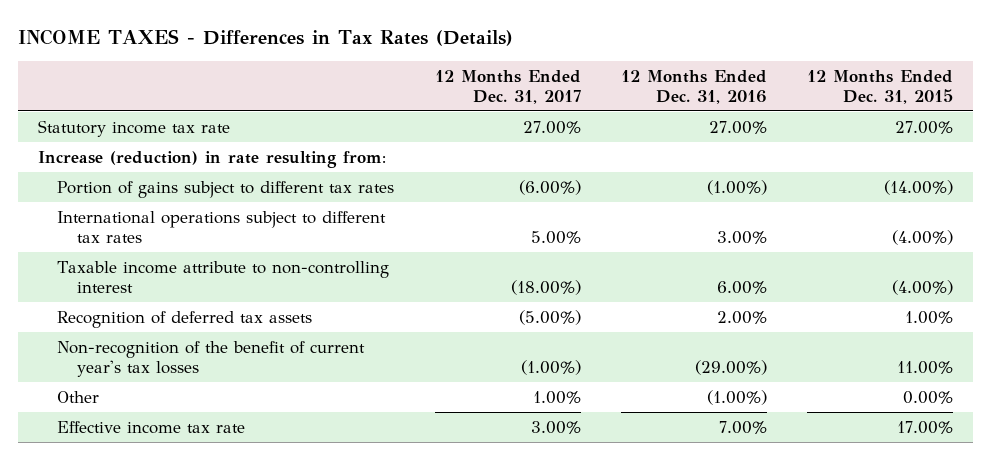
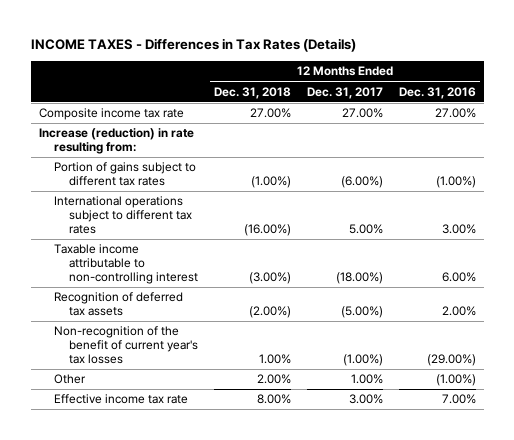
[806,70,953,105] 12 Months Ended Dec. 31, 2015 -> none
none -> [213,86,291,99] Dec. 31, 2018
[37,119,230,137] Statutory income tax rate -> [38,108,184,121] Composite income tax rate
[57,260,390,293] Taxable income attribute to non-controlling interest -> [53,244,198,284] Taxable income attributable to non-controlling interest

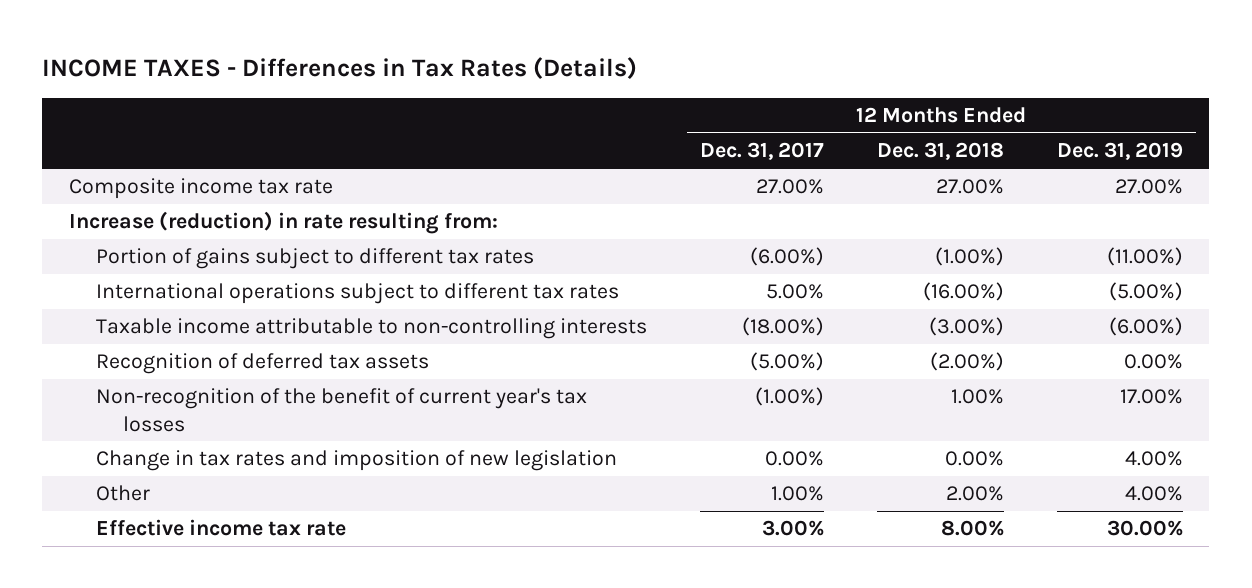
[398,86,476,99] Dec. 31, 2016 -> none
none -> [1056,142,1183,161] Dec. 31, 2019
[53,244,198,284] Taxable income attributable to non-controlling interest -> [96,318,648,340] Taxable income attributable to non-controlling interests
none -> [96,450,618,472] Change in tax rates and imposition of new legislation

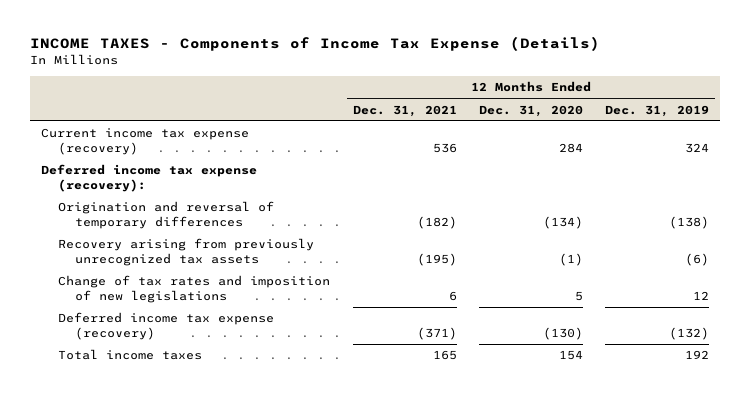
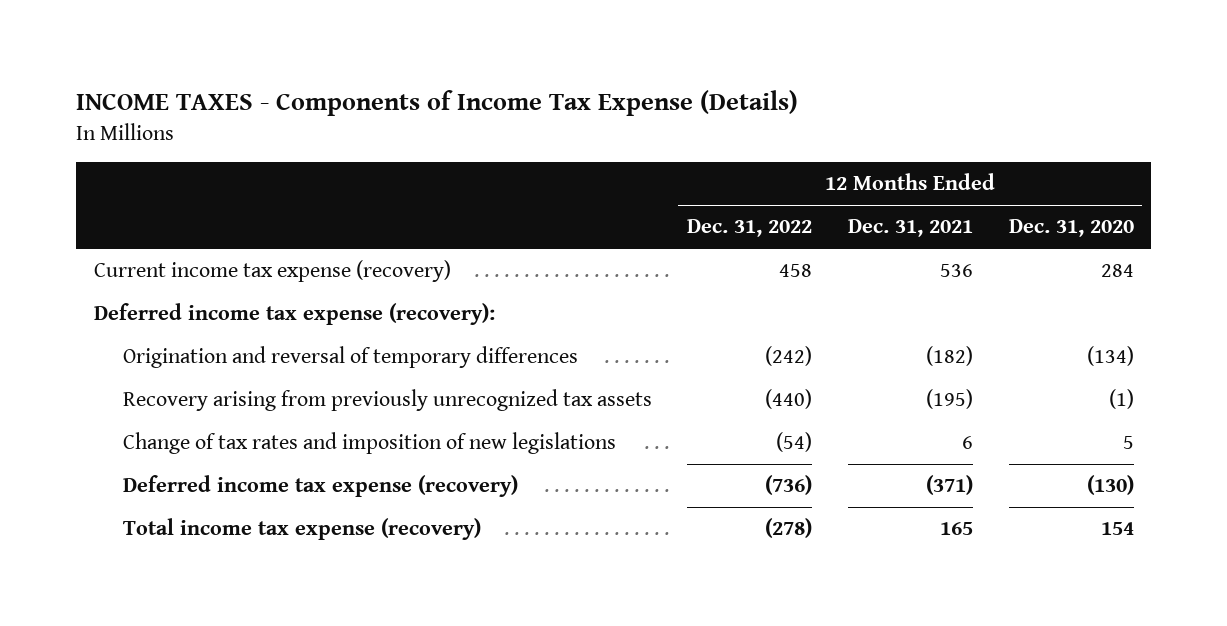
[604,104,709,117] Dec. 31, 2019 -> none
none -> [687,219,813,238] Dec. 31, 2022
[58,349,203,361] Total income taxes -> [122,518,481,541] Total income tax expense (recovery)

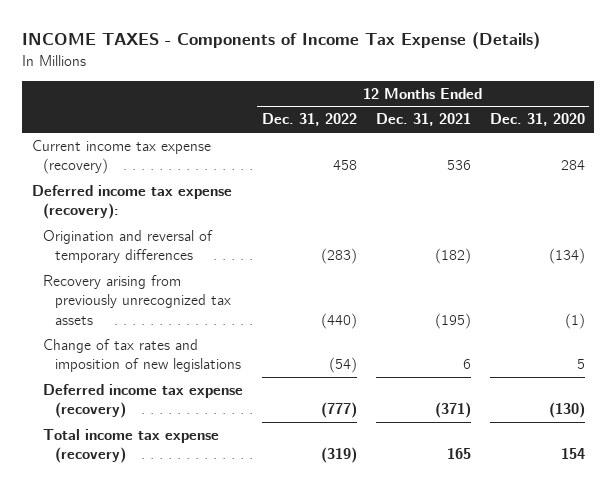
[765,346,813,367] (242) -> [321,248,358,265] (283)
[765,475,813,496] (736) -> [321,402,358,419] (777)
[765,518,813,539] (278) -> [321,447,358,464] (319)

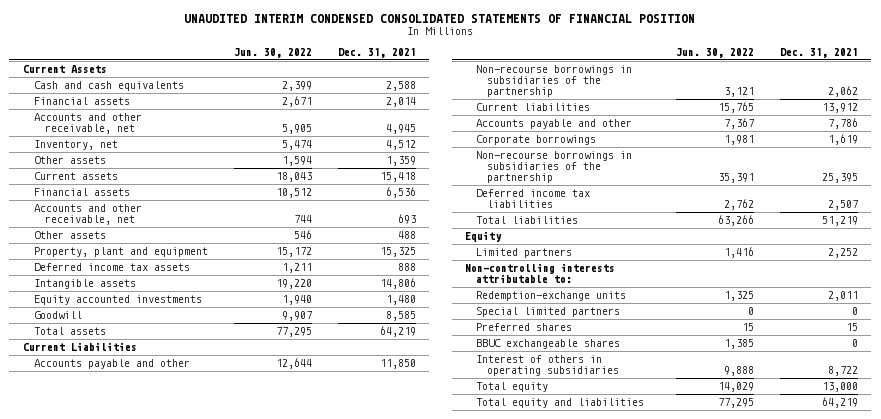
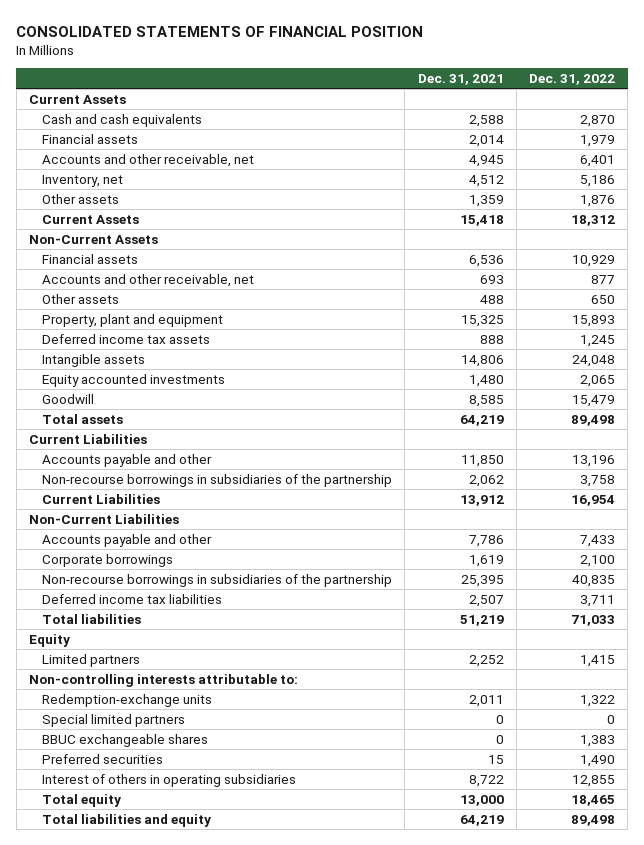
[184,14,696,24] UNAUDITED INTERIM CONDENSED CONSOLIDATED STATEMENTS OF FINANCIAL POSITION -> [16,25,424,37] CONSOLIDATED STATEMENTS OF FINANCIAL POSITION
[234,47,313,58] Jun. 30, 2022 -> none
none -> [529,73,616,85] Dec. 31, 2022
[33,171,118,180] Current assets -> [42,214,140,224] Current Assets
none -> [28,234,158,244] Non-Current Assets
[476,102,591,111] Current liabilities -> [42,493,161,504] Current Liabilities
none -> [28,513,179,524] Non-Current Liabilities
[476,322,573,331] Preferred shares -> none
none -> [42,753,164,764] Preferred securities
[476,397,645,408] Total equity and liabilities -> [42,813,212,827] Total liabilities and equity

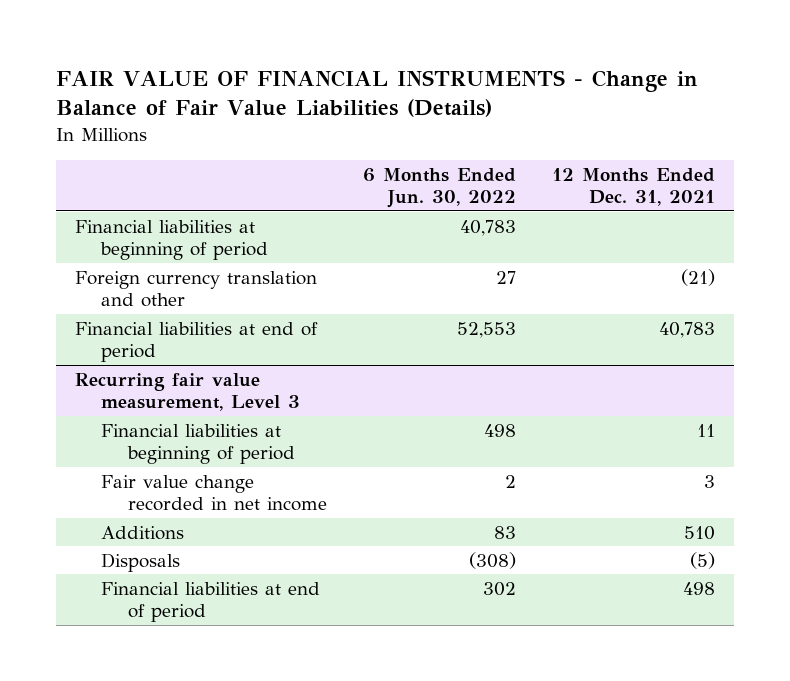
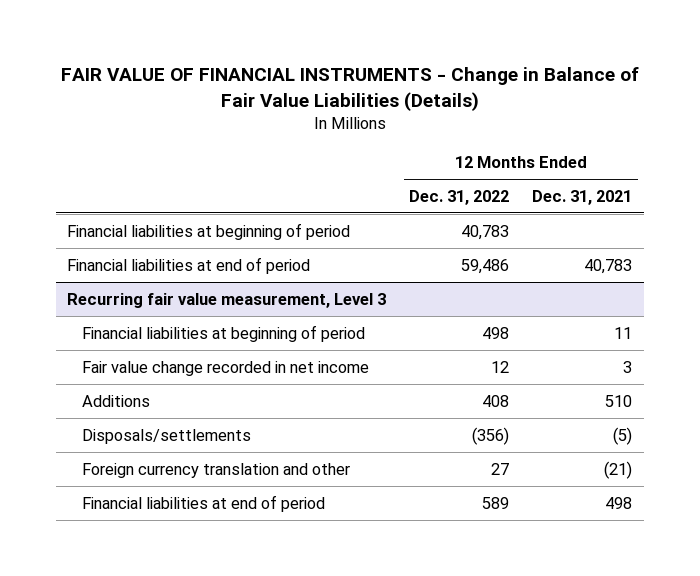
[363,167,517,208] 6 Months Ended Jun. 30, 2022 -> none
none -> [409,189,510,205] Dec. 31, 2022
[74,270,317,307] Foreign currency translation and other -> none
[101,552,181,572] Disposals -> [82,428,252,444] Disposals/settlements
none -> [82,462,351,478] Foreign currency translation and other

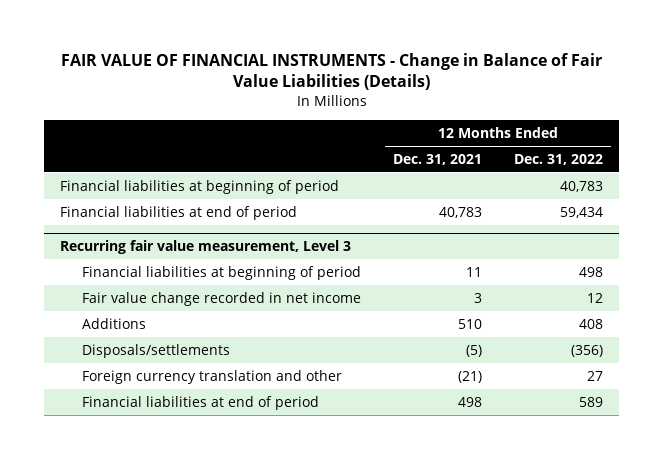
[461,258,510,274] 59,486 -> [560,206,604,218] 59,434

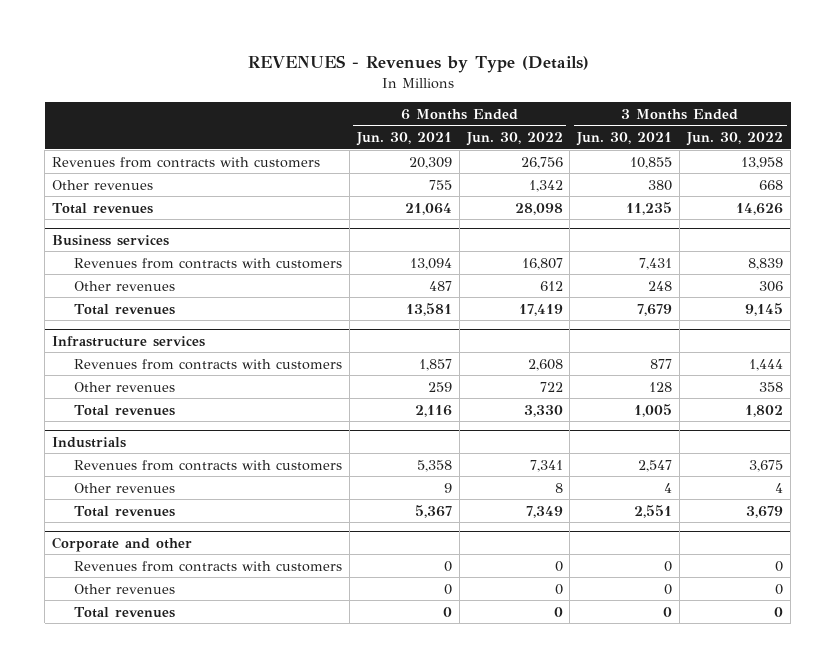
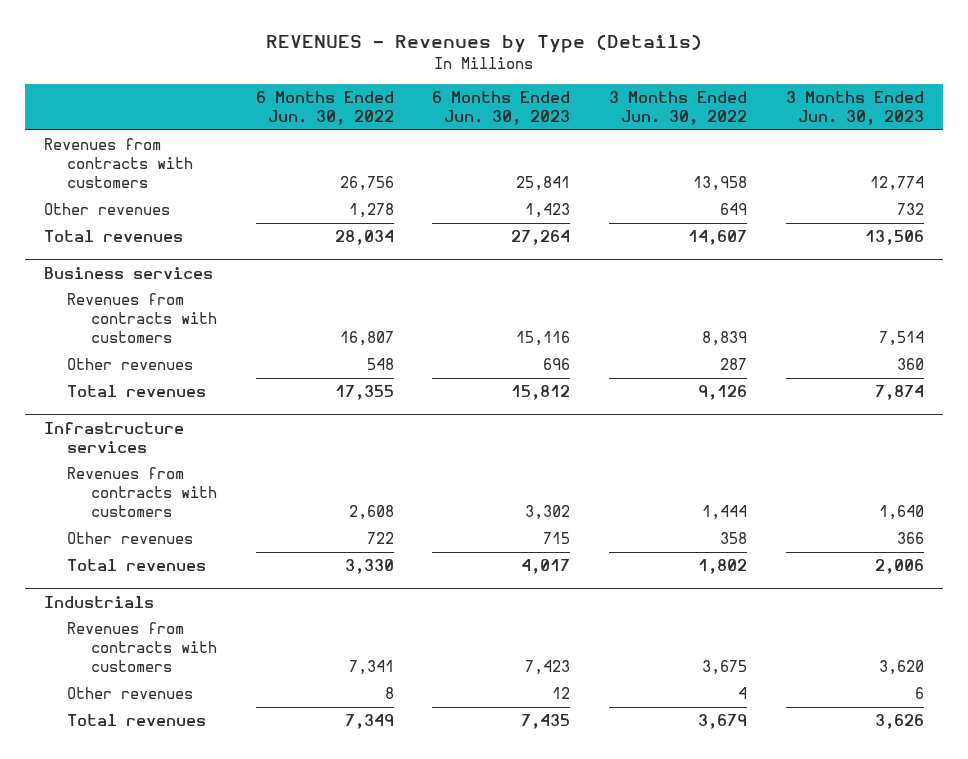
[355,132,452,147] Jun. 30, 2021 -> none
[576,132,673,147] Jun. 30, 2021 -> none
none -> [432,90,571,125] 6 Months Ended Jun. 30, 2023
none -> [785,90,924,125] 3 Months Ended Jun. 30, 2023
[528,179,563,192] 1,342 -> [348,203,394,219] 1,278
[759,179,784,190] 668 -> [720,203,748,216] 649
[514,202,563,215] 28,098 -> [334,230,394,246] 28,034
[736,202,784,215] 14,626 -> [688,230,748,246] 14,607
[539,280,563,291] 612 -> [366,358,394,371] 548
[759,280,784,292] 306 -> [720,358,748,371] 287
[518,303,563,316] 17,419 -> [334,385,394,401] 17,355
[745,302,784,316] 9,145 -> [698,385,748,401] 9,126
[52,536,193,552] Corporate and other -> none
[73,560,342,572] Revenues from contracts with customers -> none
[73,583,175,594] Other revenues -> none
[73,606,175,618] Total revenues -> none

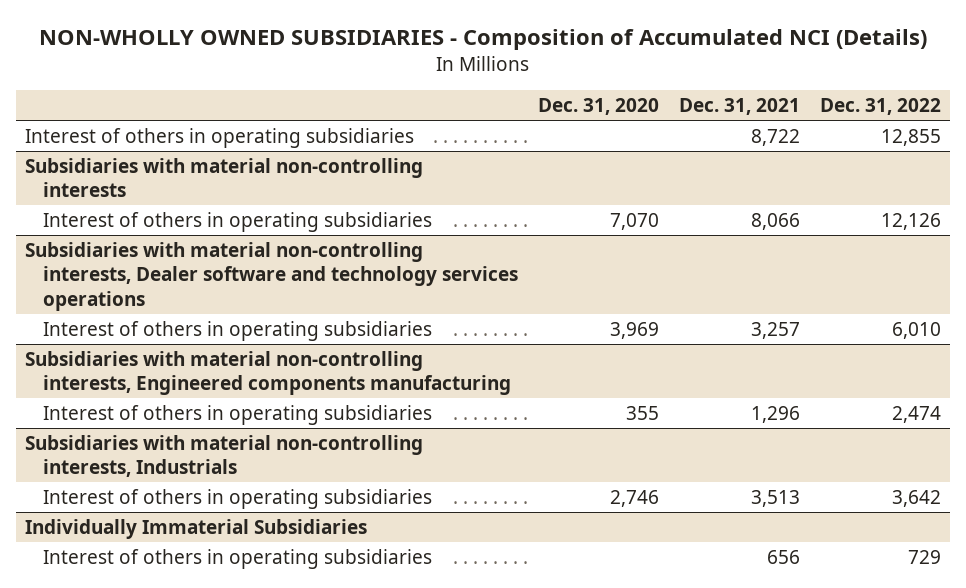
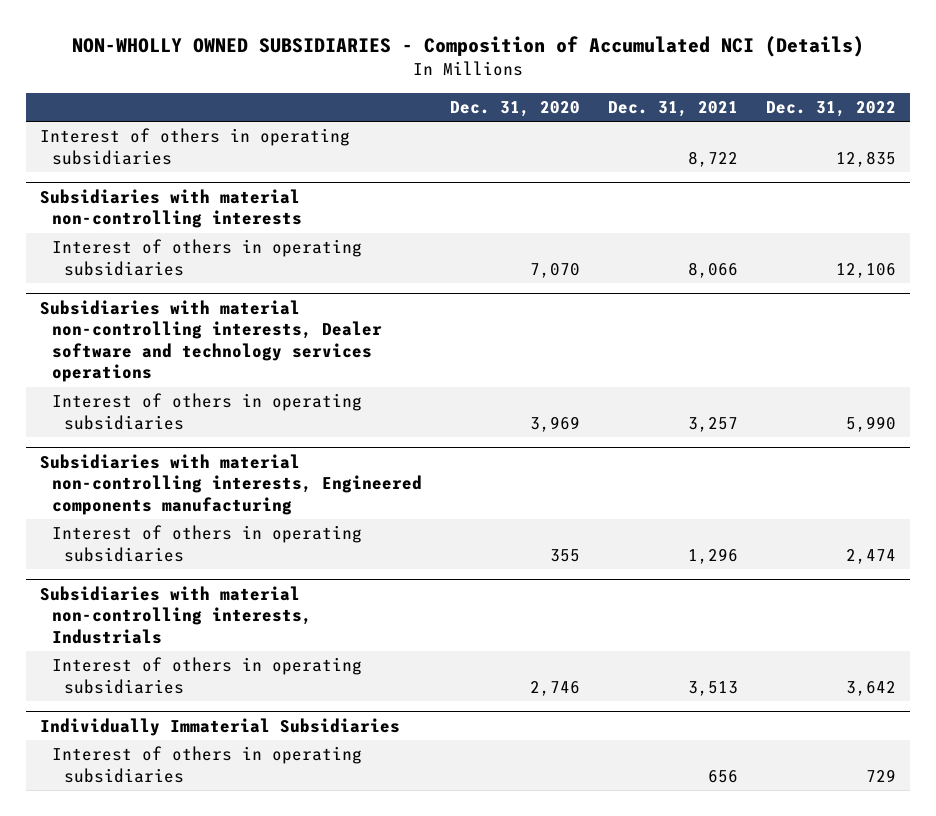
[880,128,941,146] 12,855 -> [835,150,896,167] 12,835
[880,212,941,230] 12,126 -> [835,262,896,278] 12,106
[891,321,941,339] 6,010 -> [845,415,896,432] 5,990

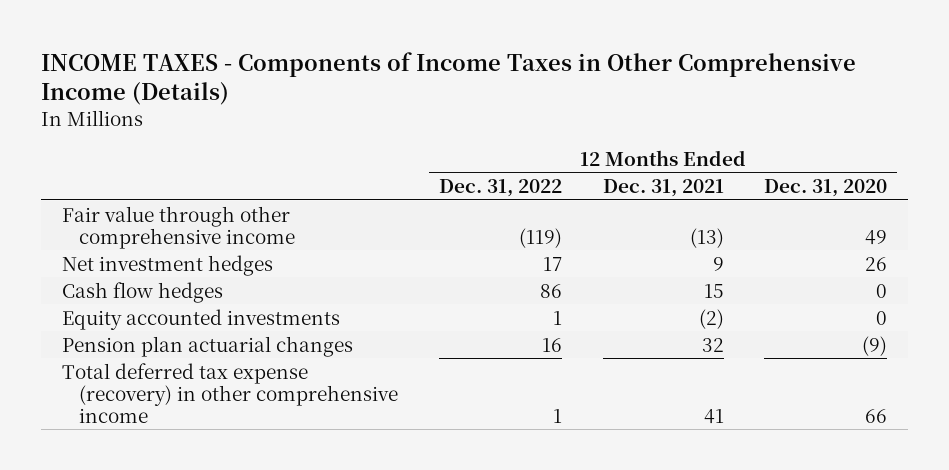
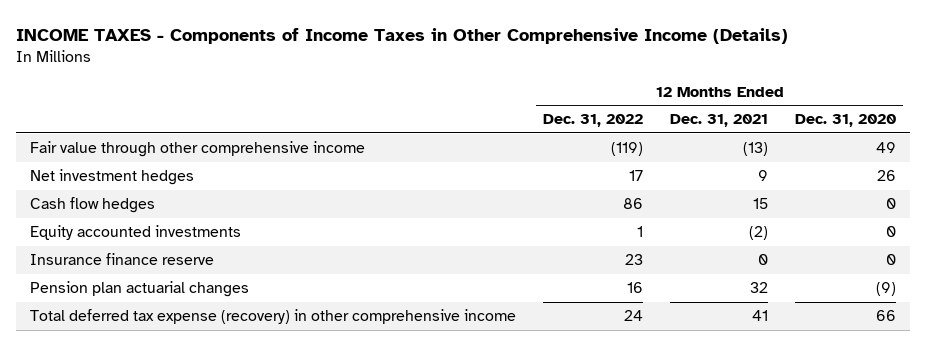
none -> [30,253,215,266] Insurance finance reserve
[552,408,562,423] 1 -> [624,310,644,322] 24

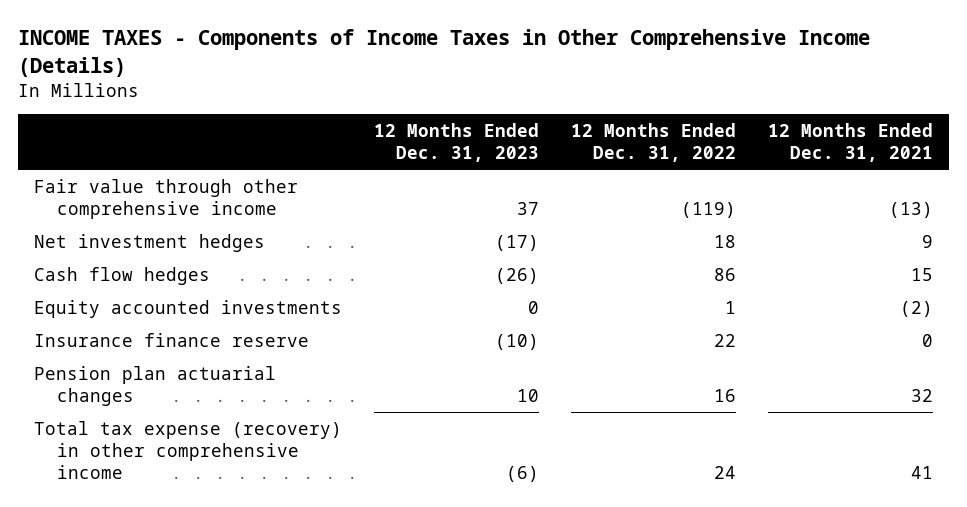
[795,114,897,128] Dec. 31, 2020 -> none
none -> [373,123,539,163] 12 Months Ended Dec. 31, 2023
[629,170,644,182] 17 -> [713,234,736,248] 18
[625,254,644,266] 23 -> [713,333,736,347] 22
[30,309,517,325] Total deferred tax expense (recovery) in other comprehensive income -> [33,420,342,480] Total tax expense (recovery) in other comprehensive income

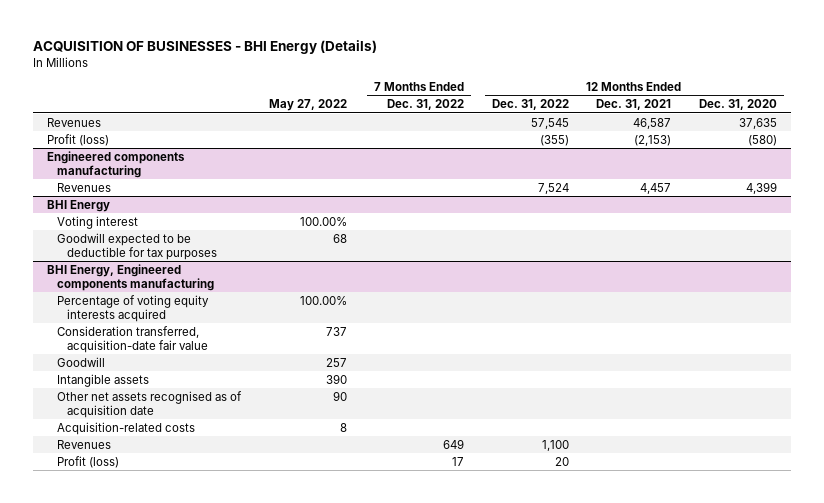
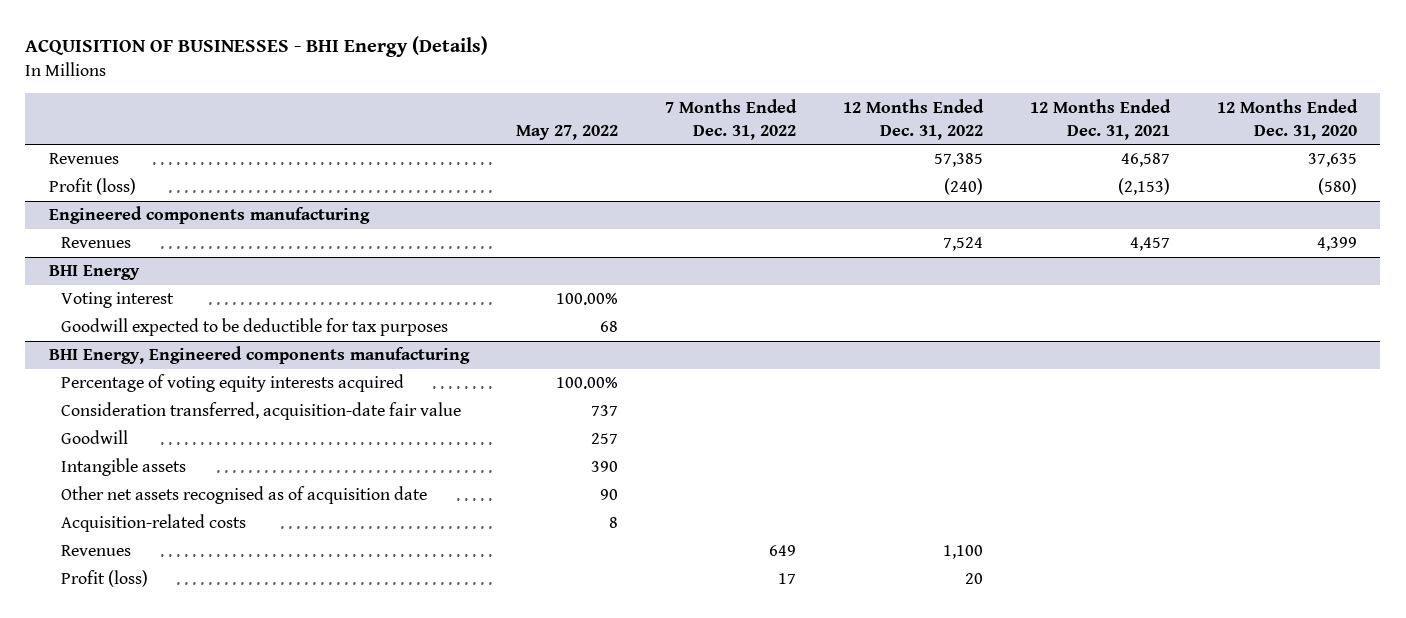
[530,117,569,129] 57,545 -> [933,153,983,168] 57,385
[539,134,569,146] (355) -> [943,178,983,196] (240)

